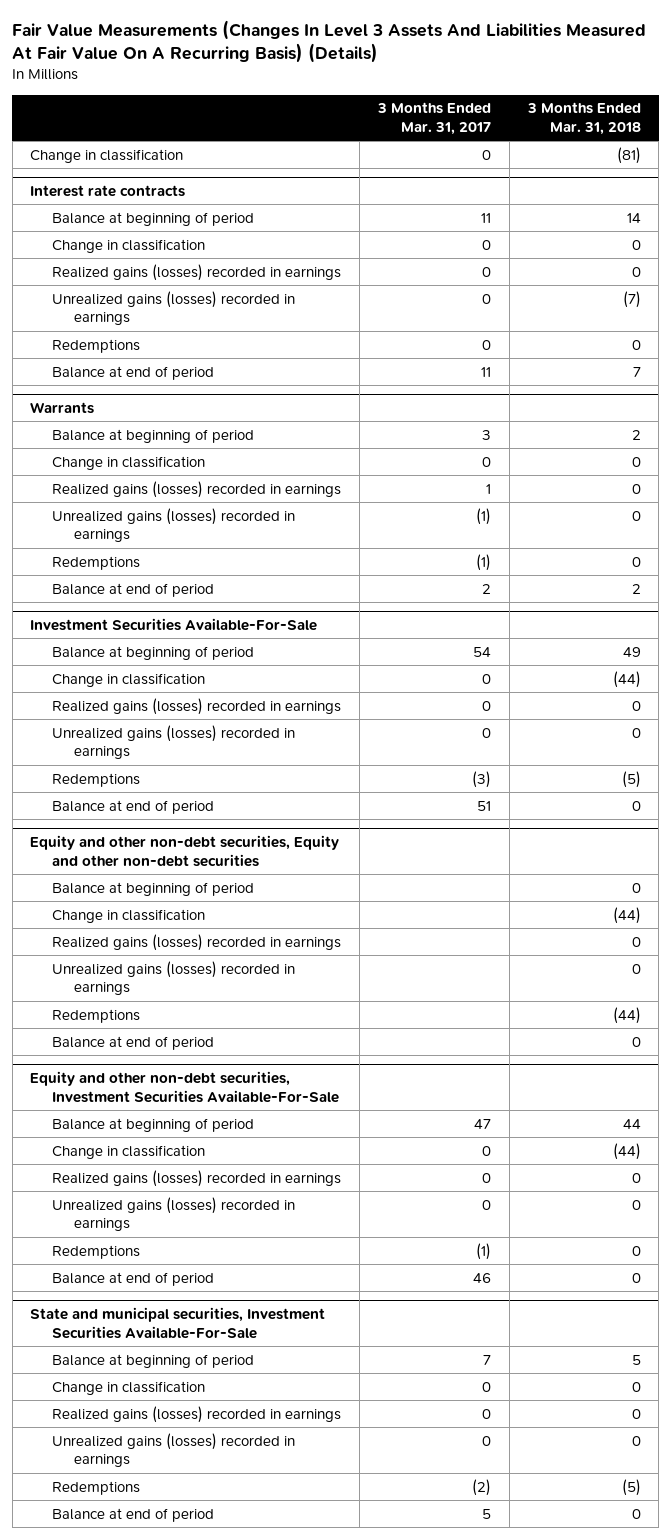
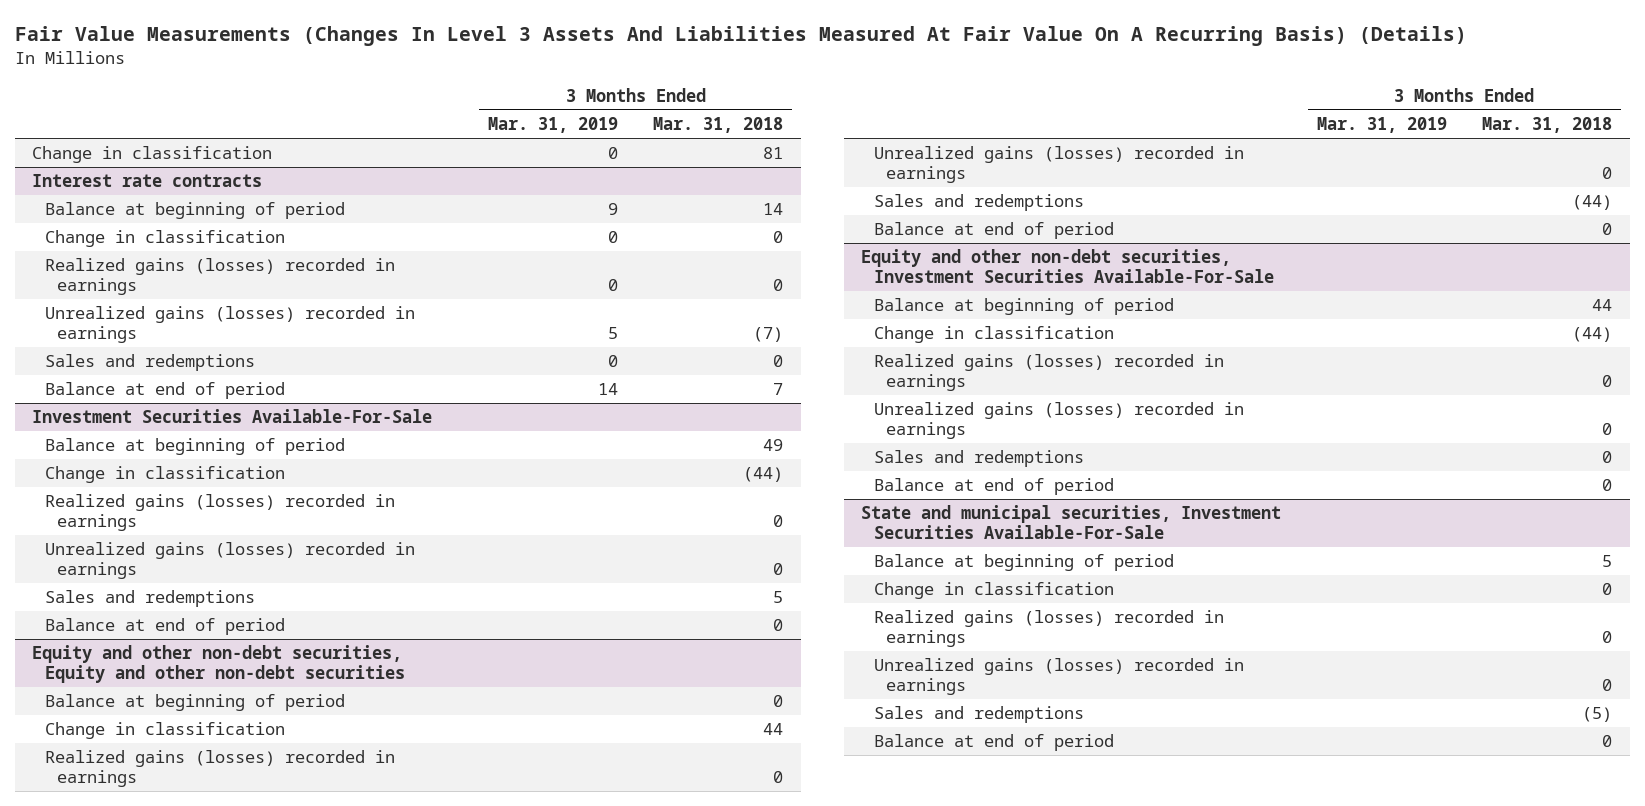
[376,102,491,135] 3 Months Ended Mar. 31, 2017 -> none
none -> [487,117,618,134] Mar. 31, 2019
[616,146,641,164] (81) -> [763,147,784,160] 81
[52,338,141,353] Redemptions -> [44,354,255,372] Sales and redemptions
[30,401,95,414] Warrants -> none
[52,428,255,443] Balance at beginning of period -> none
[52,455,206,470] Change in classification -> none
[52,480,342,498] Realized gains (losses) recorded in earnings -> none
[52,507,296,543] Unrealized gains (losses) recorded in earnings -> none
[52,555,141,570] Redemptions -> none
[52,582,215,597] Balance at end of period -> none
[52,772,141,787] Redemptions -> [44,590,255,608] Sales and redemptions
[621,770,641,788] (5) -> [773,591,784,604] 5
[612,906,641,924] (44) -> [763,723,784,736] 44
[52,1008,141,1023] Redemptions -> [873,194,1084,212] Sales and redemptions
[52,1244,141,1259] Redemptions -> [873,450,1084,468] Sales and redemptions
[52,1480,141,1495] Redemptions -> [873,706,1084,724] Sales and redemptions

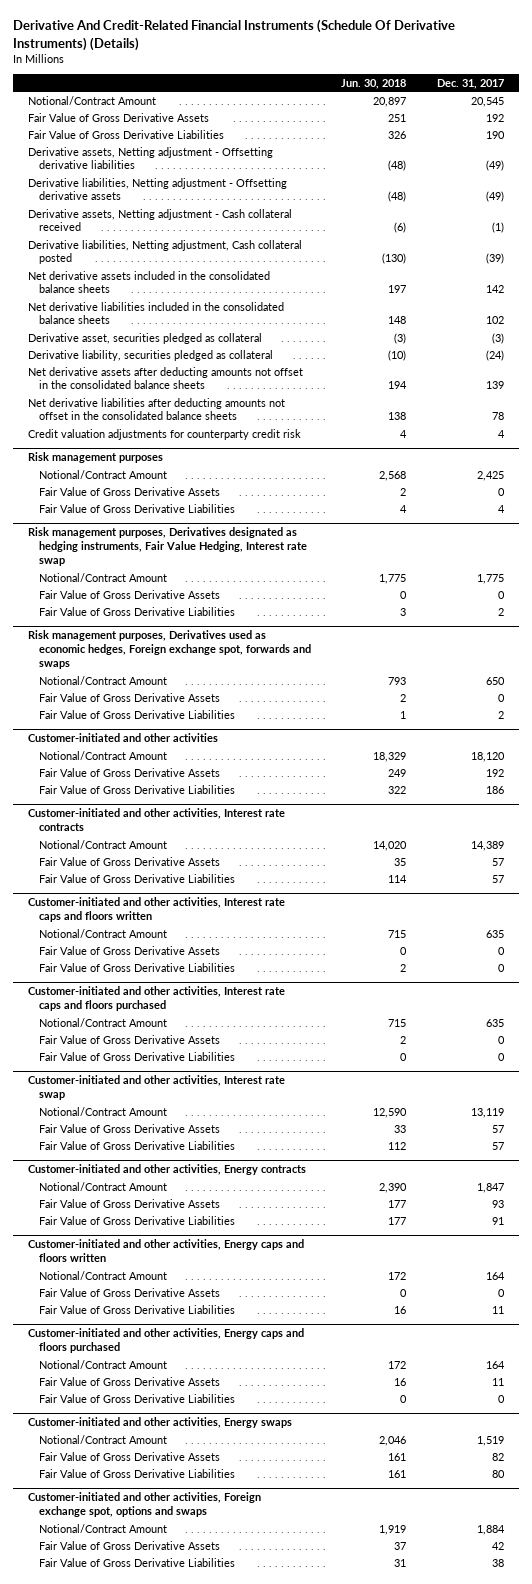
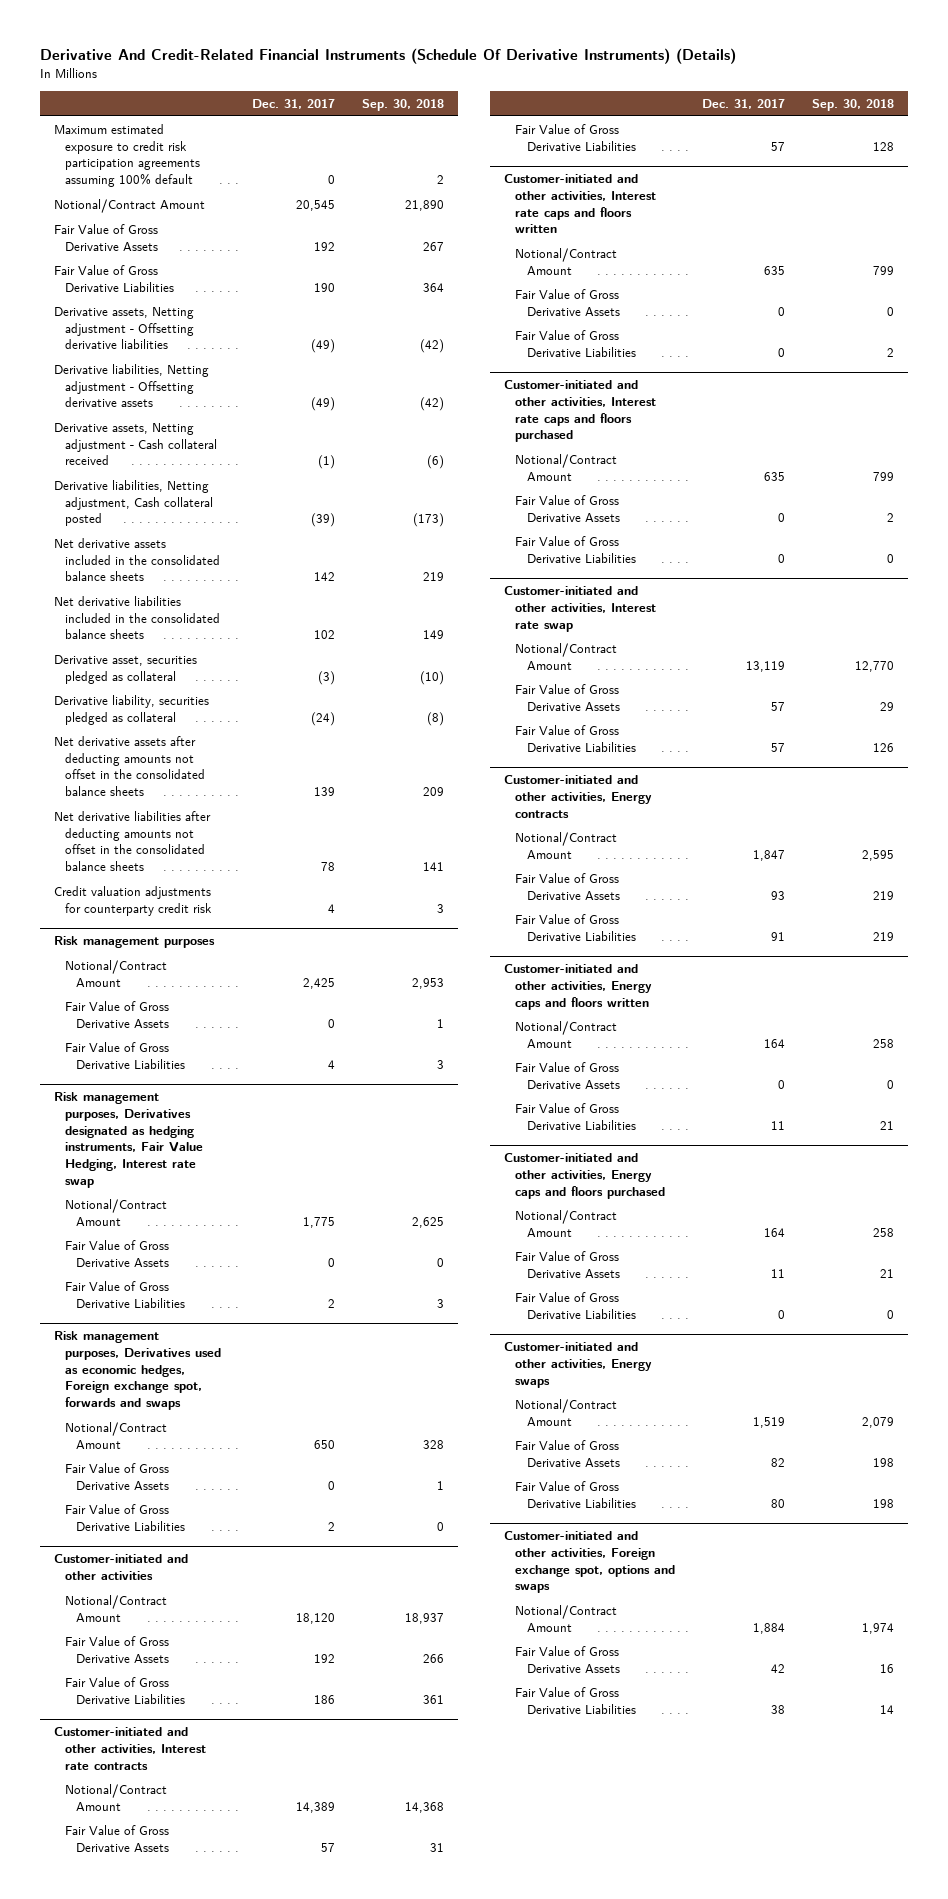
[341,78,407,89] Jun. 30, 2018 -> none
none -> [362,98,445,111] Sep. 30, 2018
none -> [53,123,201,187] Maximum estimated exposure to credit risk participation agreements assuming 100% default

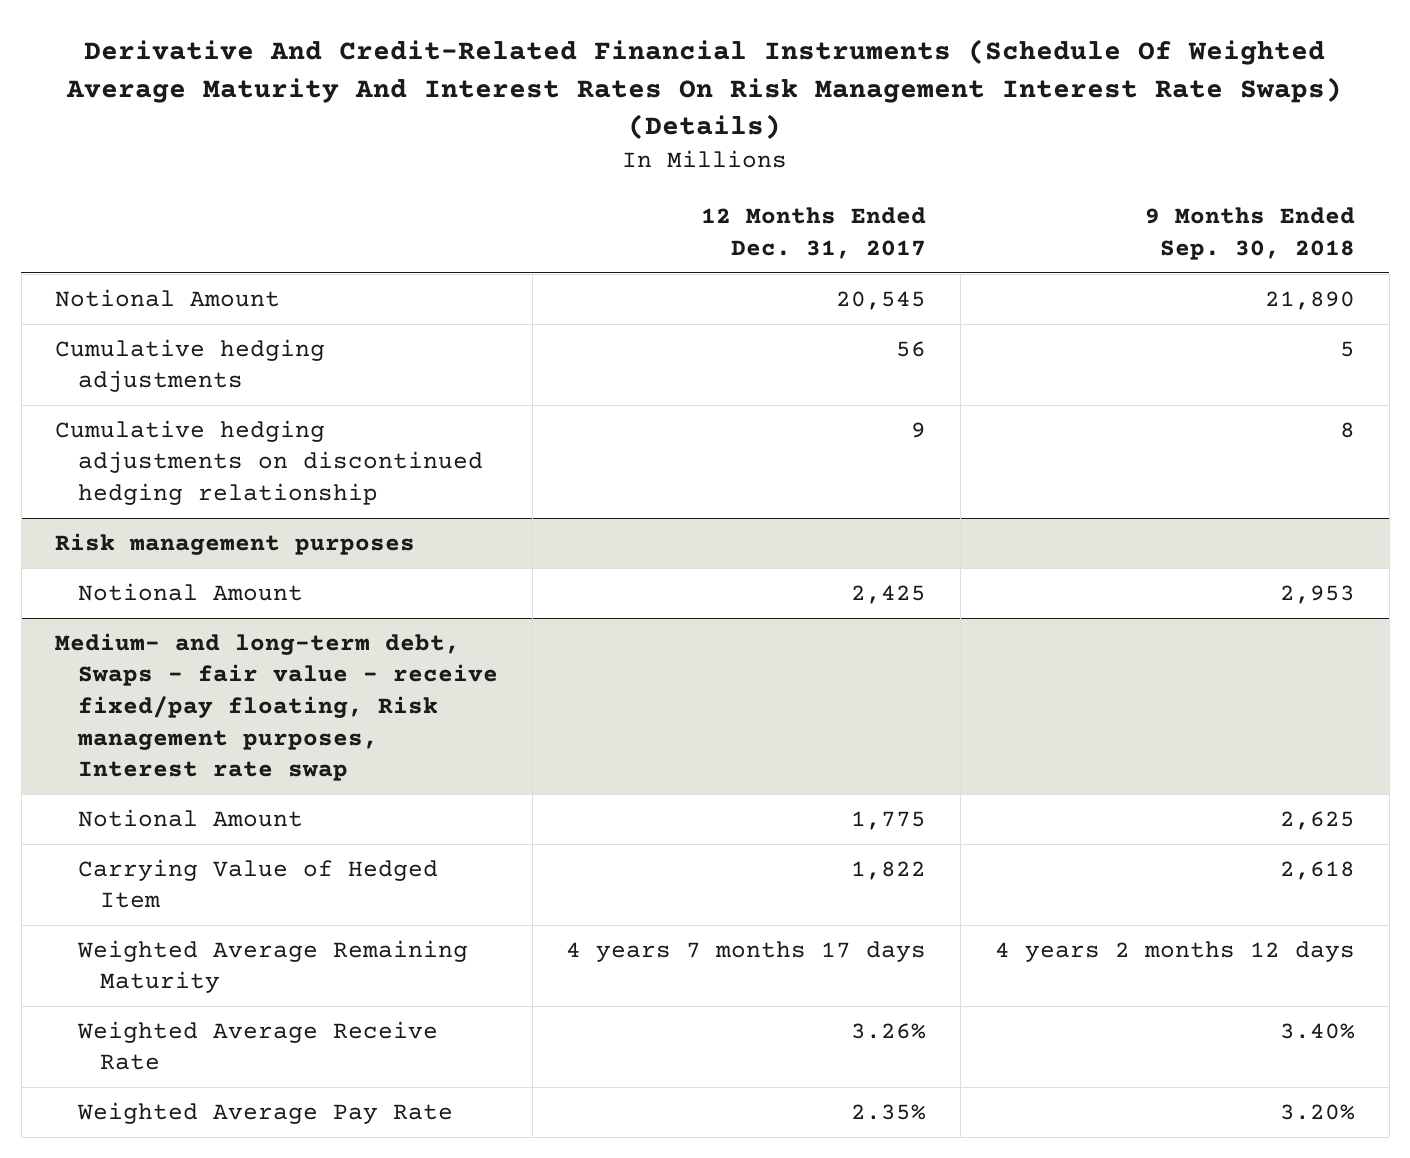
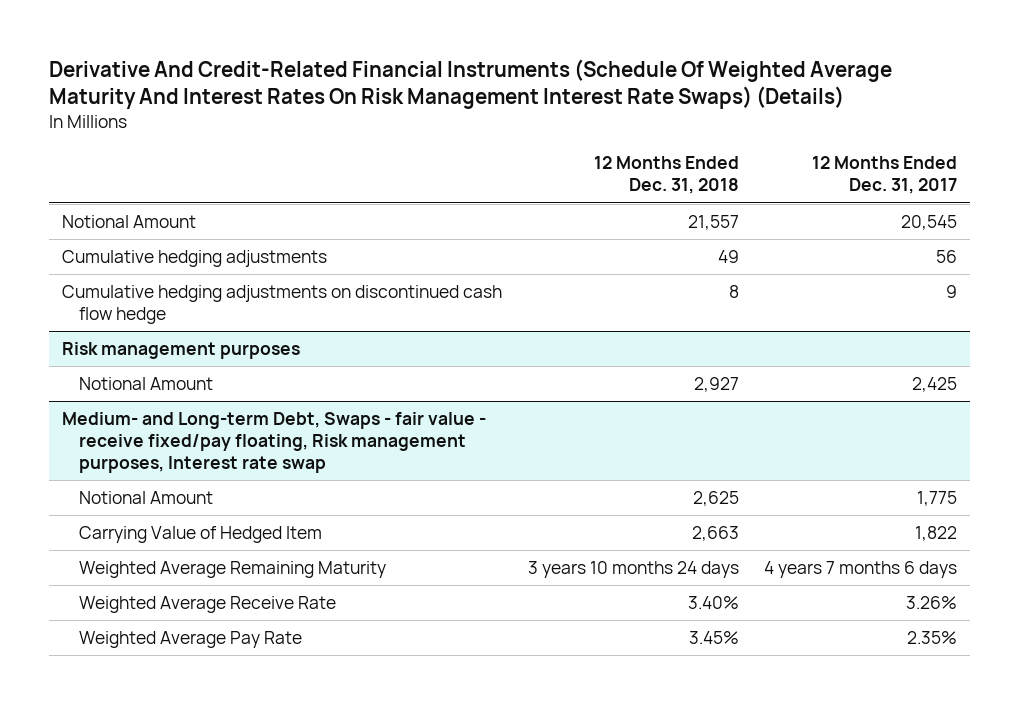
[1144,207,1355,260] 9 Months Ended Sep. 30, 2018 -> none
none -> [593,156,739,195] 12 Months Ended Dec. 31, 2018
[55,419,483,506] Cumulative hedging adjustments on discontinued hedging relationship -> [62,285,503,324] Cumulative hedging adjustments on discontinued cash flow hedge
[55,632,498,782] Medium- and long-term debt, Swaps - fair value - receive fixed/pay floating, Risk management purposes, Interest rate swap -> [62,412,487,473] Medium- and Long-term Debt, Swaps - fair value - receive fixed/pay floating, Risk management purposes, Interest rate swap
[566,940,927,962] 4 years 7 months 17 days -> [764,561,958,579] 4 years 7 months 6 days

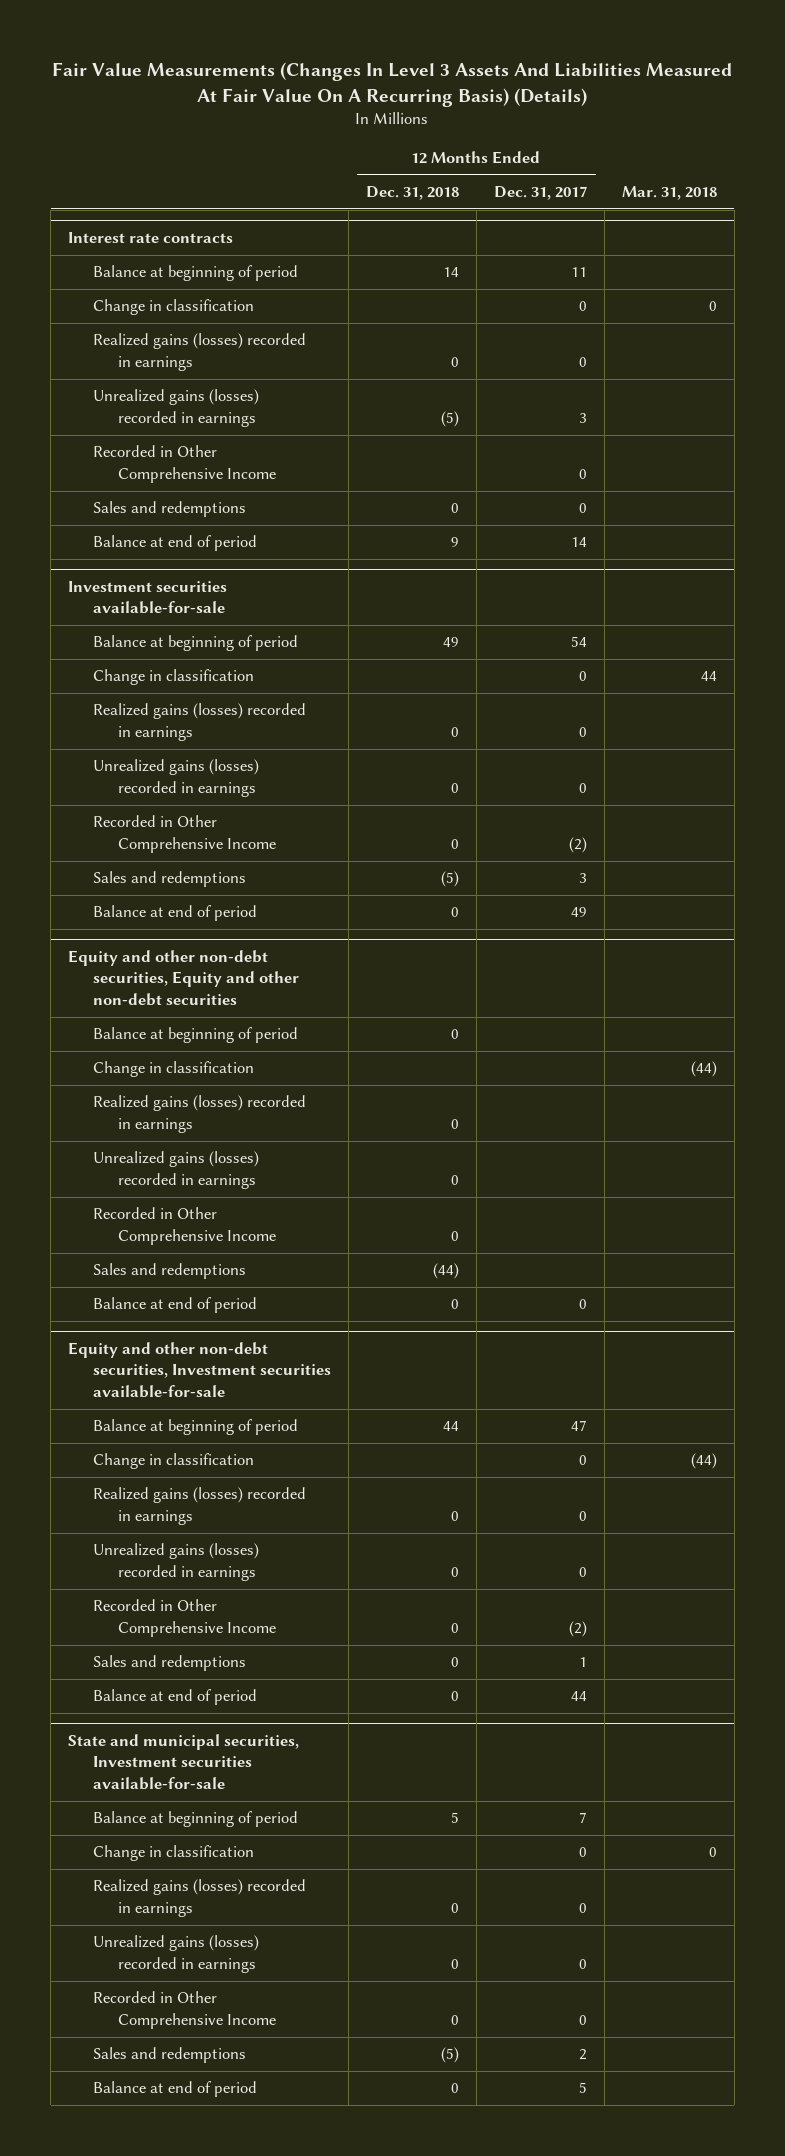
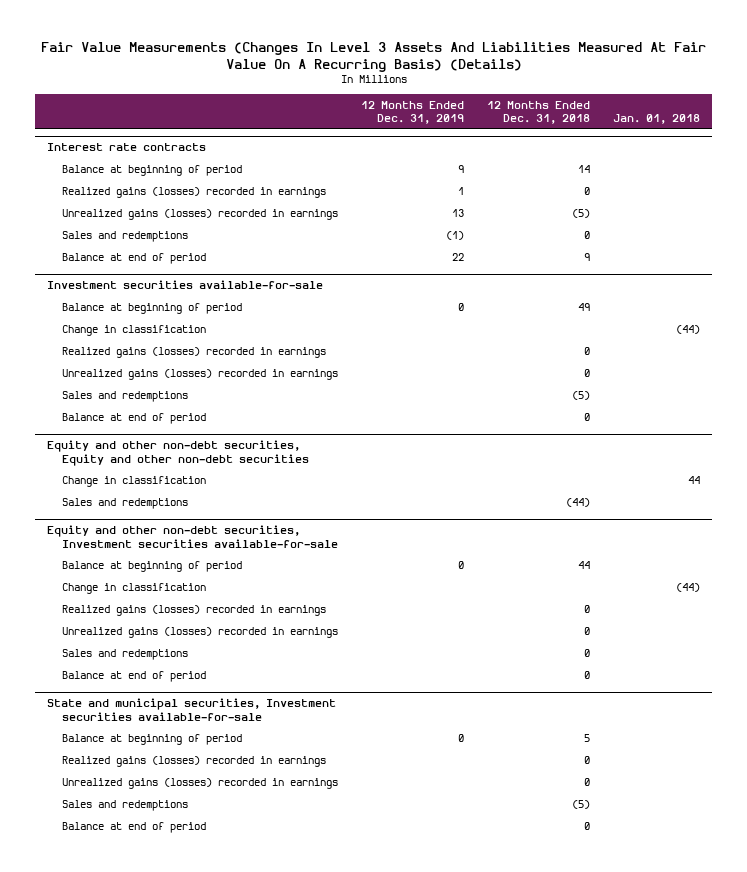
[493,186,587,201] Dec. 31, 2017 -> none
[621,186,717,201] Mar. 31, 2018 -> none
none -> [361,100,465,124] 12 Months Ended Dec. 31, 2019
none -> [613,113,701,124] Jan. 01, 2018
[92,299,254,316] Change in classification -> none
[92,445,276,483] Recorded in Other Comprehensive Income -> none
[92,815,276,853] Recorded in Other Comprehensive Income -> none
[92,1027,298,1044] Balance at beginning of period -> none
[92,1095,306,1133] Realized gains (losses) recorded in earnings -> none
[92,1151,259,1189] Unrealized gains (losses) recorded in earnings -> none
[92,1207,276,1245] Recorded in Other Comprehensive Income -> none
[92,1297,257,1314] Balance at end of period -> none
[92,1599,276,1637] Recorded in Other Comprehensive Income -> none
[92,1845,254,1862] Change in classification -> none
[92,1991,276,2029] Recorded in Other Comprehensive Income -> none

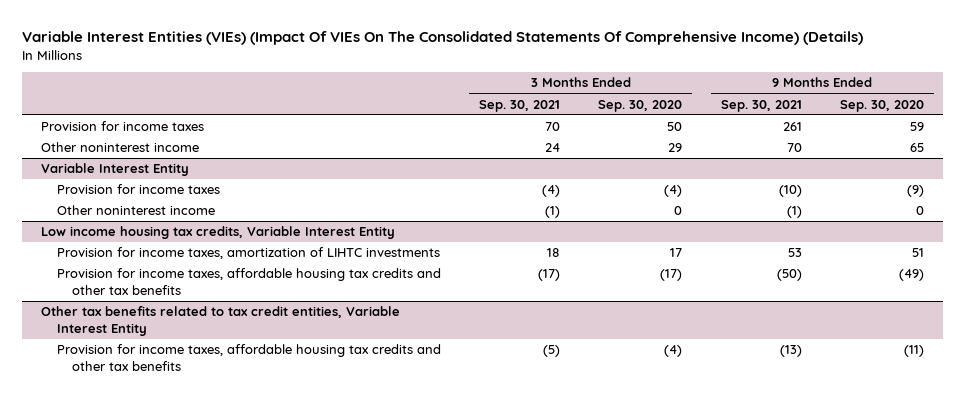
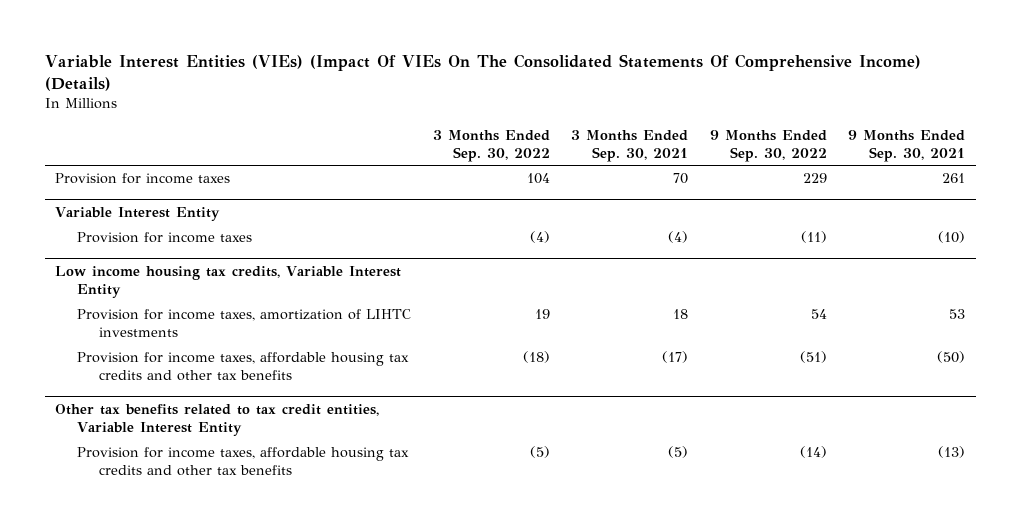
[598,99,683,112] Sep. 30, 2020 -> none
[840,99,925,112] Sep. 30, 2020 -> none
none -> [432,129,550,162] 3 Months Ended Sep. 30, 2022
none -> [709,129,827,162] 9 Months Ended Sep. 30, 2022
[41,142,200,153] Other noninterest income -> none
[56,205,215,216] Other noninterest income -> none

